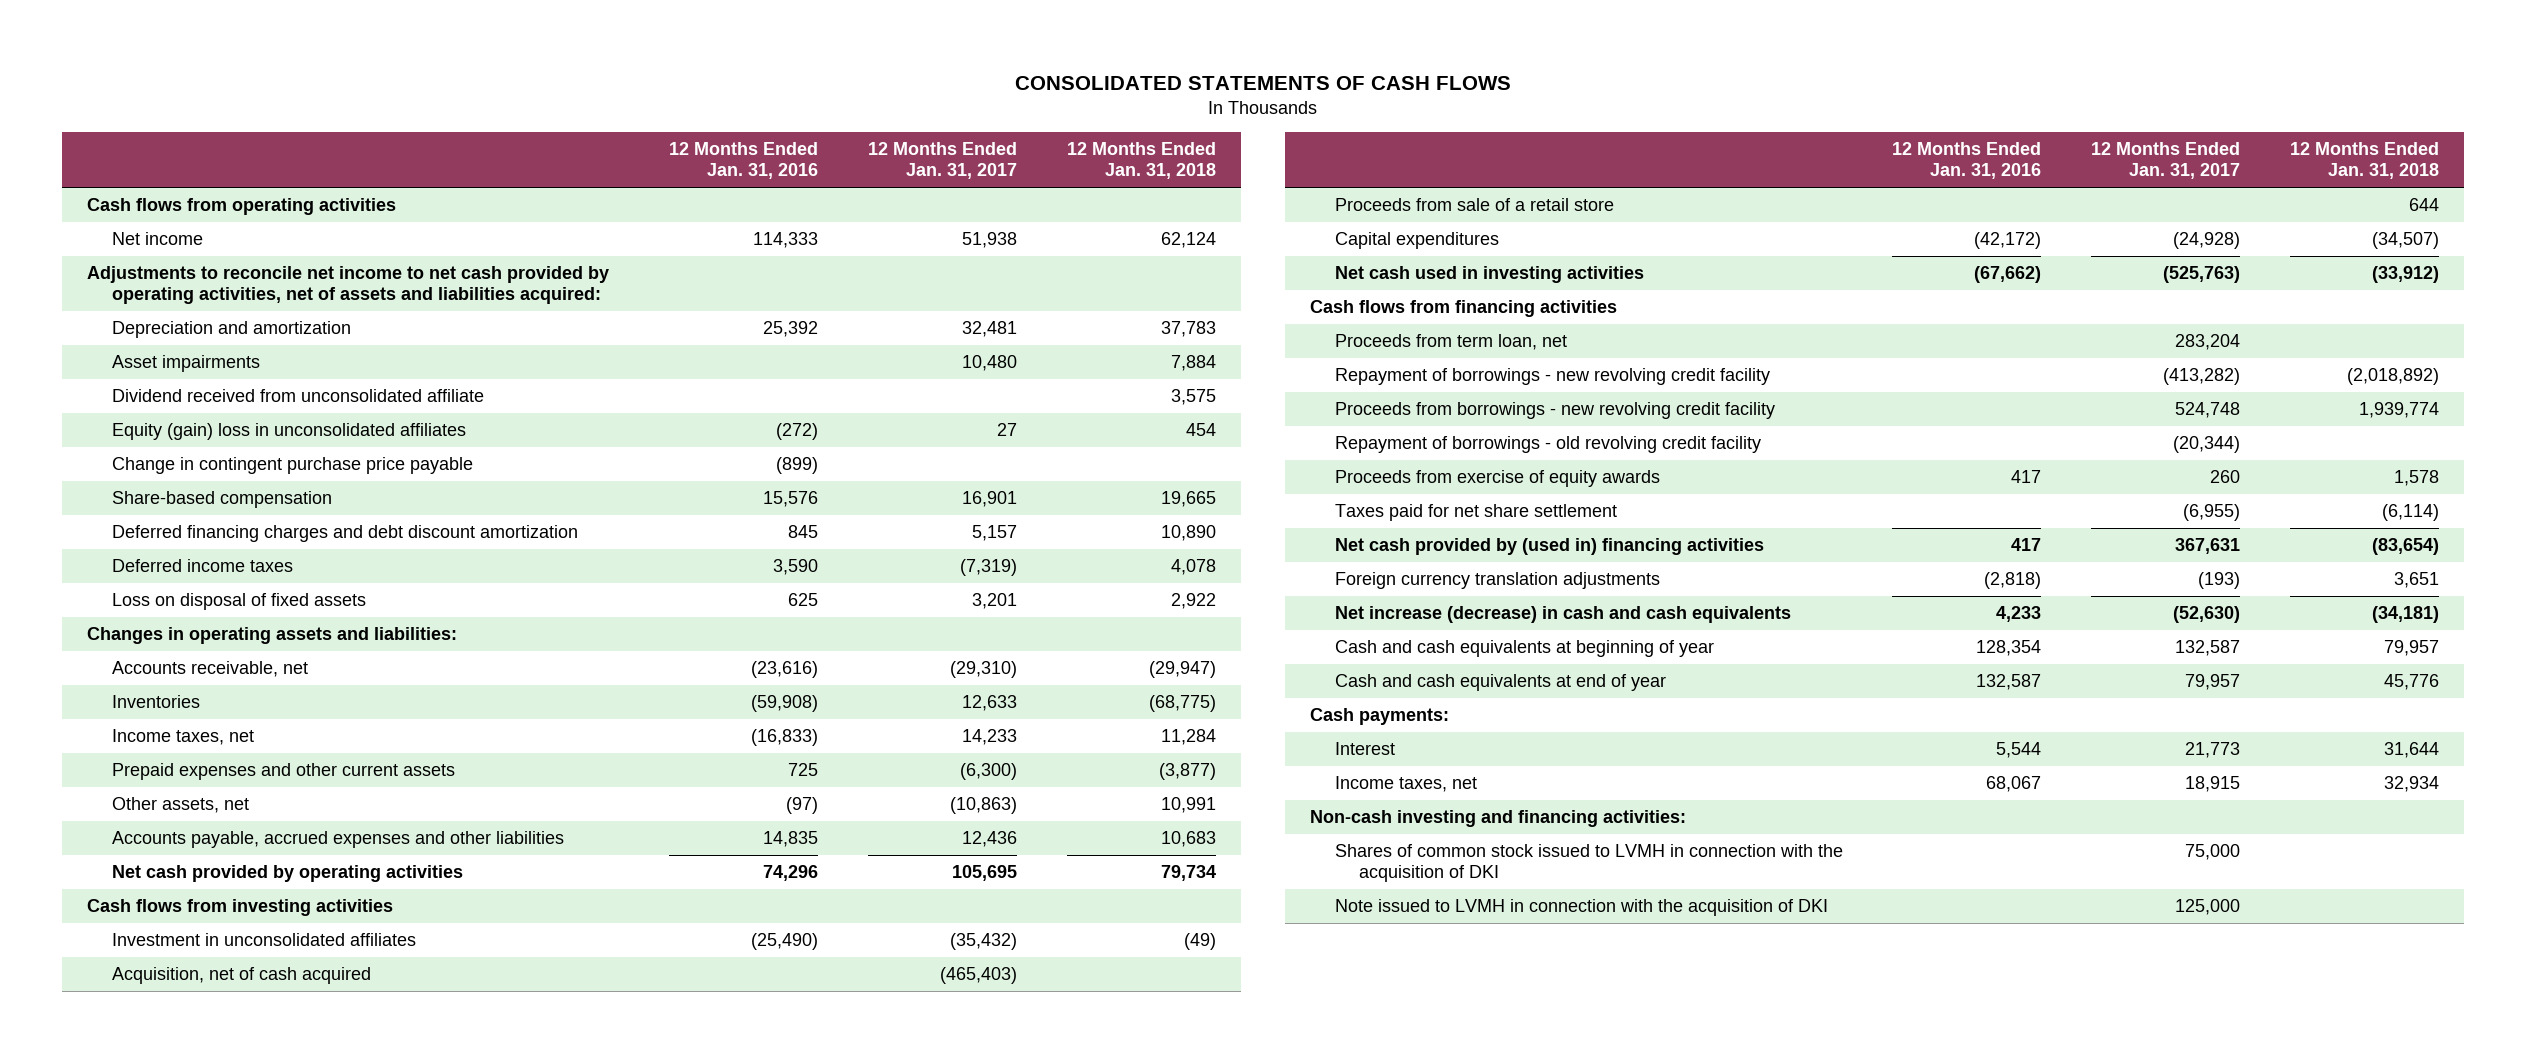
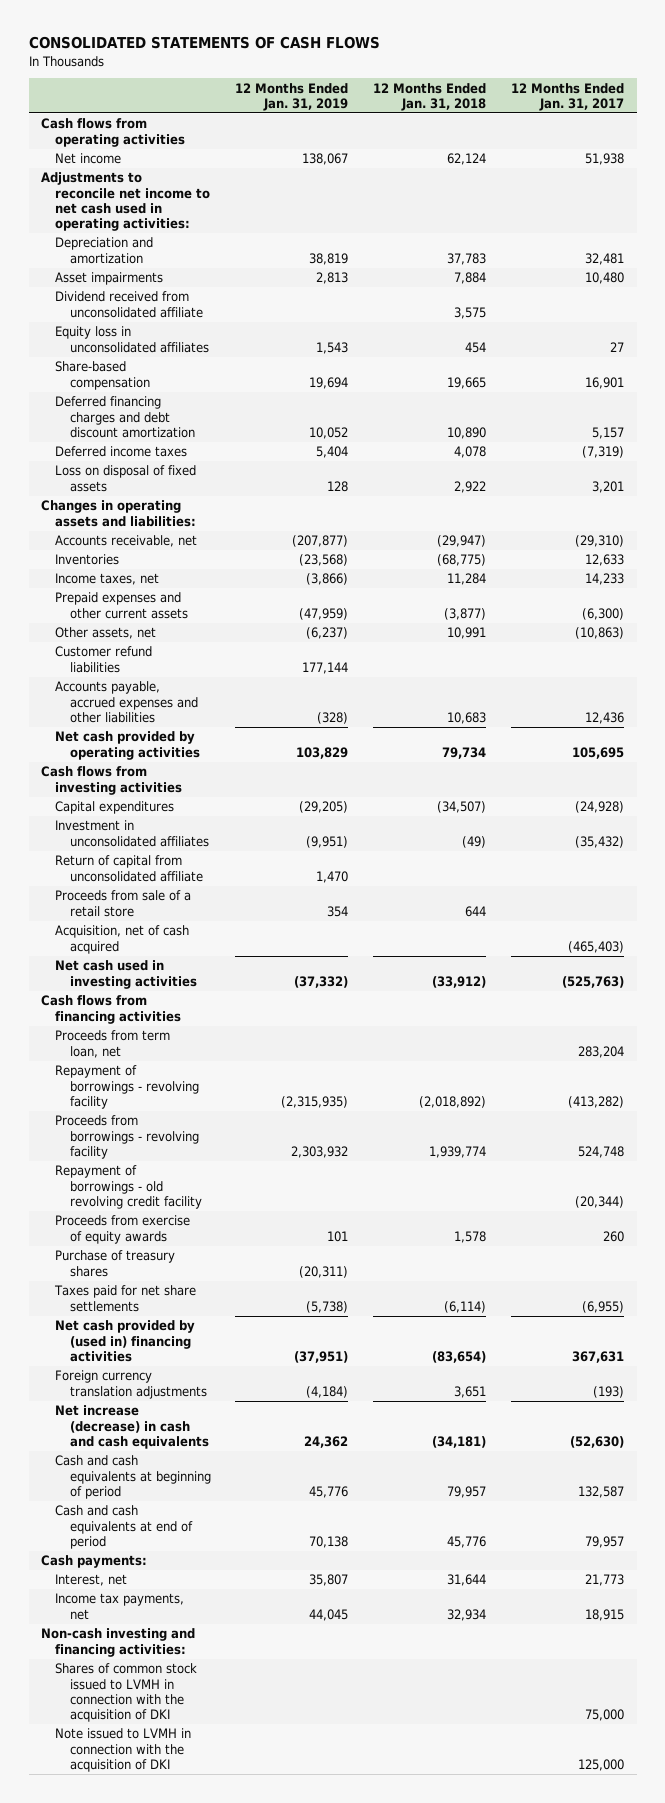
[669,142,819,180] 12 Months Ended Jan. 31, 2016 -> none
none -> [235,82,349,111] 12 Months Ended Jan. 31, 2019
[87,266,610,305] Adjustments to reconcile net income to net cash provided by operating activities, net of assets and liabilities acquired: -> [40,172,211,232] Adjustments to reconcile net income to net cash used in operating activities:
[111,457,473,475] Change in contingent purchase price payable -> none
[111,423,466,441] Equity (gain) loss in unconsolidated affiliates -> [55,326,209,353] Equity loss in unconsolidated affiliates
none -> [55,646,153,673] Customer refund liabilities
[1334,232,1499,250] Capital expenditures -> [55,801,175,815] Capital expenditures
none -> [55,855,203,882] Return of capital from unconsolidated affiliate
[111,967,371,985] Acquisition, net of cash acquired -> [55,925,190,954] Acquisition, net of cash acquired
[1334,368,1770,386] Repayment of borrowings - new revolving credit facility -> [55,1065,199,1109] Repayment of borrowings - revolving facility
[1334,402,1775,420] Proceeds from borrowings - new revolving credit facility -> [55,1115,199,1159] Proceeds from borrowings - revolving facility
none -> [55,1250,176,1277] Purchase of treasury shares
[1334,504,1617,522] Taxes paid for net share settlement -> [54,1285,197,1312] Taxes paid for net share settlements
[1334,640,1714,658] Cash and cash equivalents at beginning of year -> [55,1455,211,1499] Cash and cash equivalents at beginning of period
[1334,674,1666,692] Cash and cash equivalents at end of year -> [55,1505,193,1549] Cash and cash equivalents at end of period
[1334,742,1395,756] Interest -> [55,1574,128,1587] Interest, net
[1334,776,1477,793] Income taxes, net -> [55,1593,185,1620] Income tax payments, net

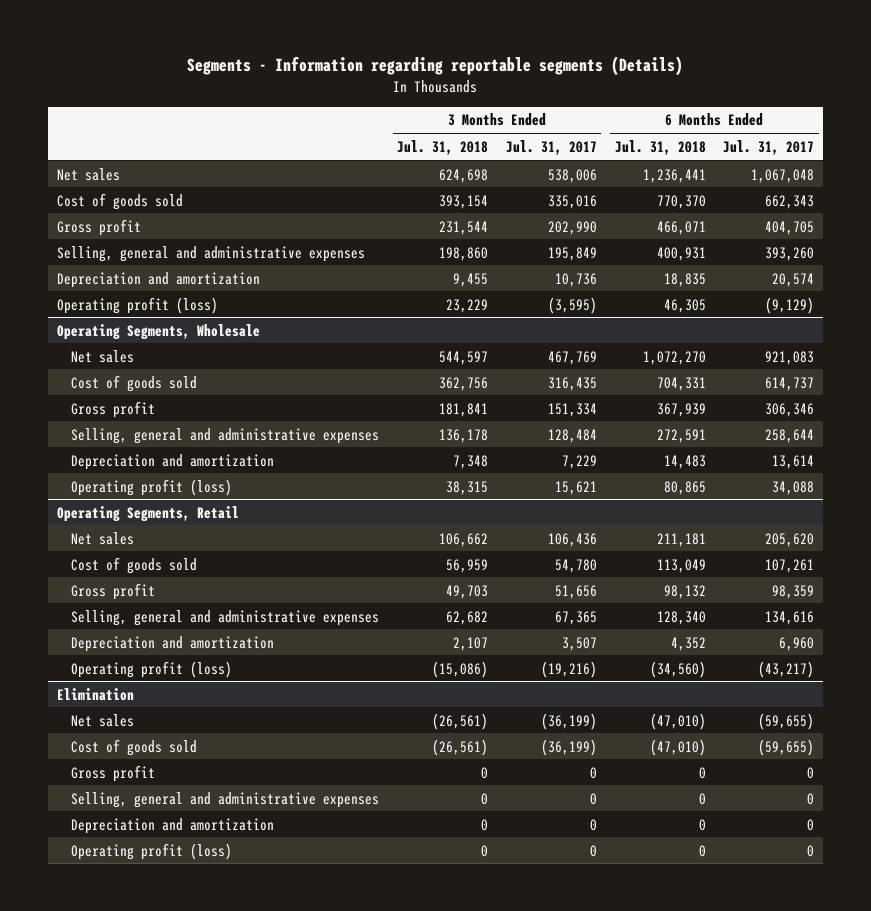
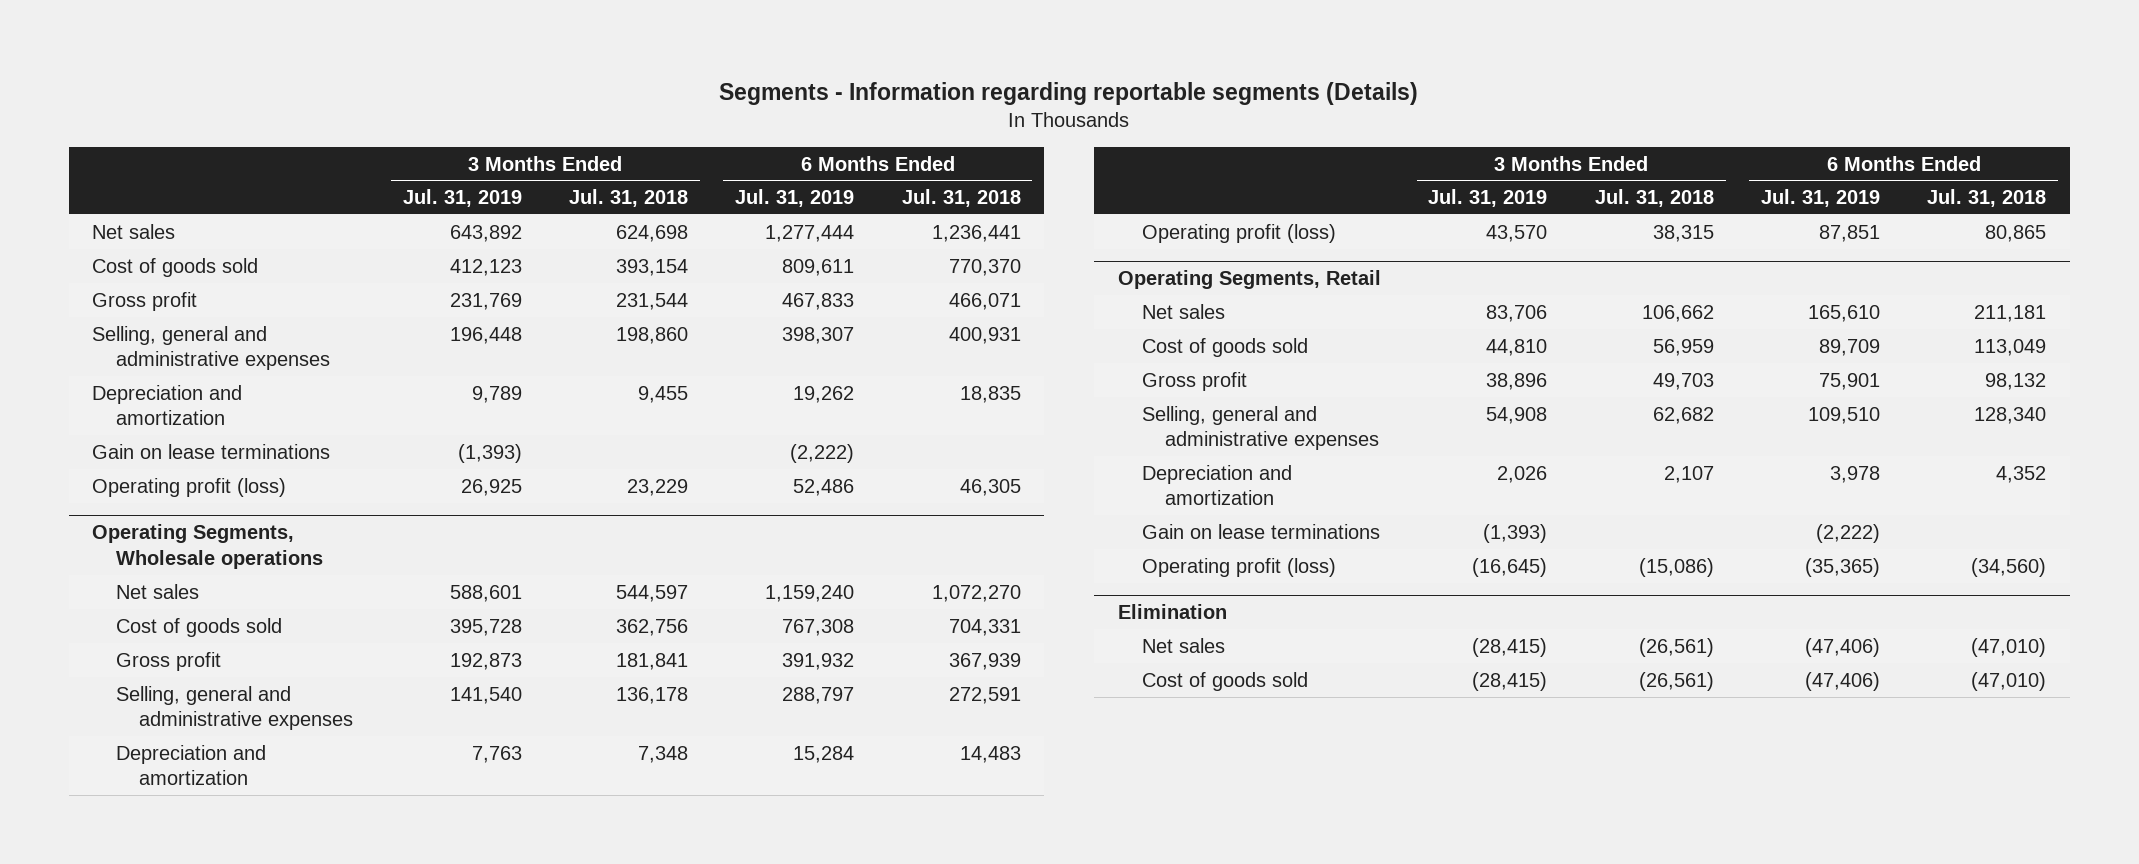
[505,139,597,155] Jul. 31, 2017 -> none
[723,139,815,155] Jul. 31, 2017 -> none
none -> [402,189,522,208] Jul. 31, 2019
none -> [735,189,855,208] Jul. 31, 2019
none -> [92,443,331,459] Gain on lease terminations
[56,323,260,340] Operating Segments, Wholesale -> [92,524,323,569] Operating Segments, Wholesale operations
none -> [1141,523,1380,539] Gain on lease terminations
[71,764,156,782] Gross profit -> none
[71,791,380,808] Selling, general and administrative expenses -> none
[71,817,275,834] Depreciation and amortization -> none
[71,842,233,860] Operating profit (loss) -> none

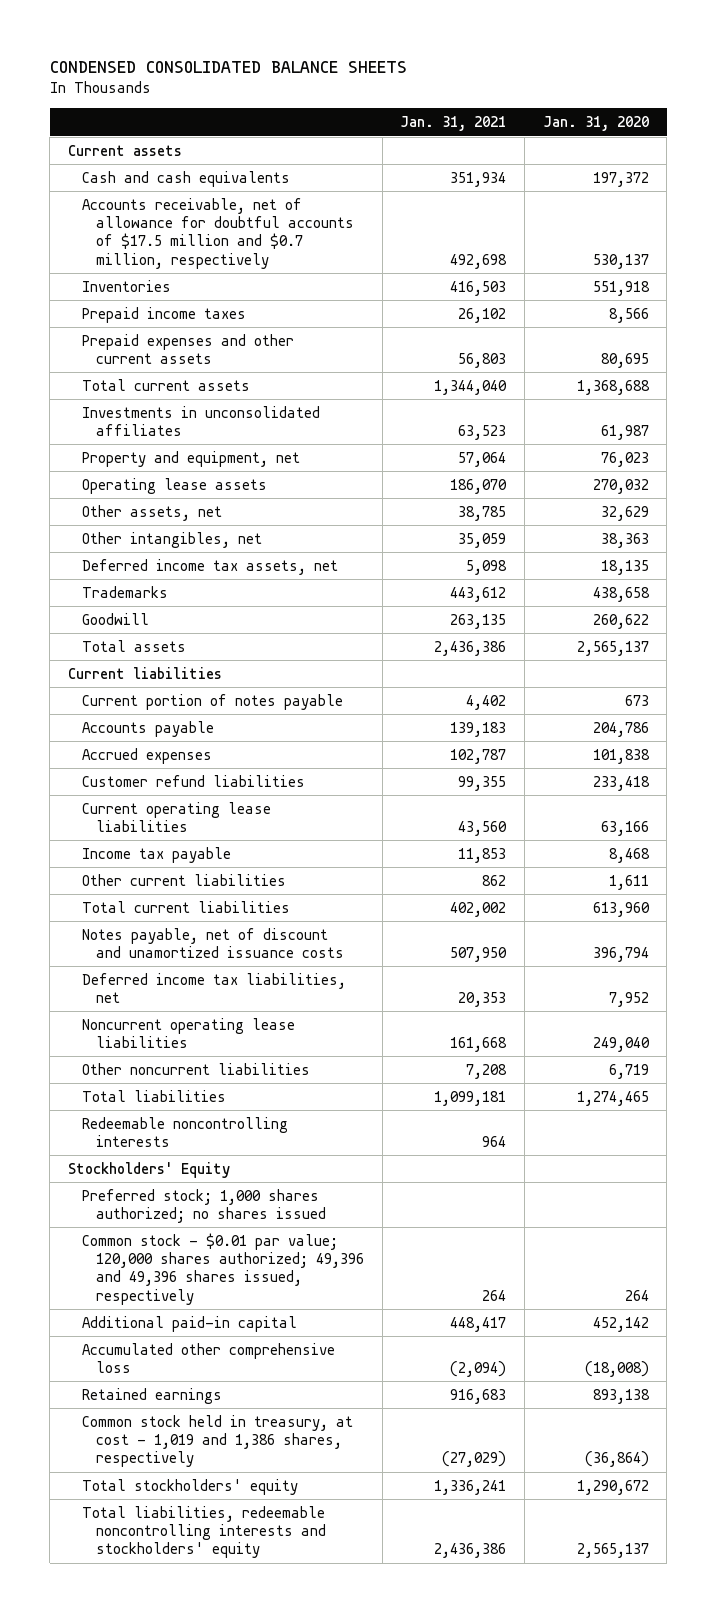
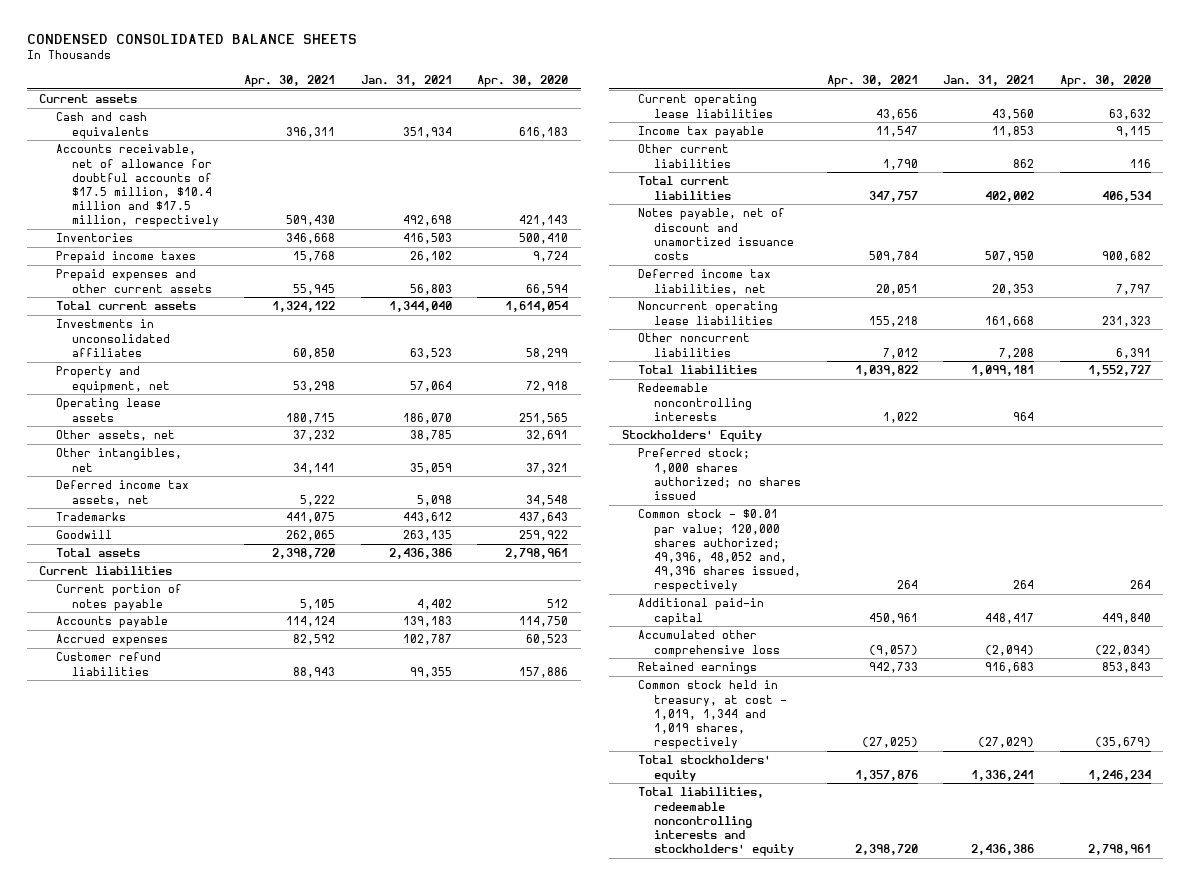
[542,116,649,132] Jan. 31, 2020 -> none
none -> [244,74,336,87] Apr. 30, 2021
none -> [477,74,569,87] Apr. 30, 2020
[82,197,354,269] Accounts receivable, net of allowance for doubtful accounts of $17.5 million and $0.7 million, respectively -> [55,144,220,228] Accounts receivable, net of allowance for doubtful accounts of $17.5 million, $10.4 million and $17.5 million, respectively
[82,1232,364,1305] Common stock - $0.01 par value; 120,000 shares authorized; 49,396 and 49,396 shares issued, respectively -> [638,509,802,593] Common stock - $0.01 par value; 120,000 shares authorized; 49,396, 48,052 and, 49,396 shares issued, respectively
[82,1414,354,1468] Common stock held in treasury, at cost - 1,019 and 1,386 shares, respectively -> [638,680,788,750] Common stock held in treasury, at cost - 1,019, 1,344 and 1,019 shares, respectively

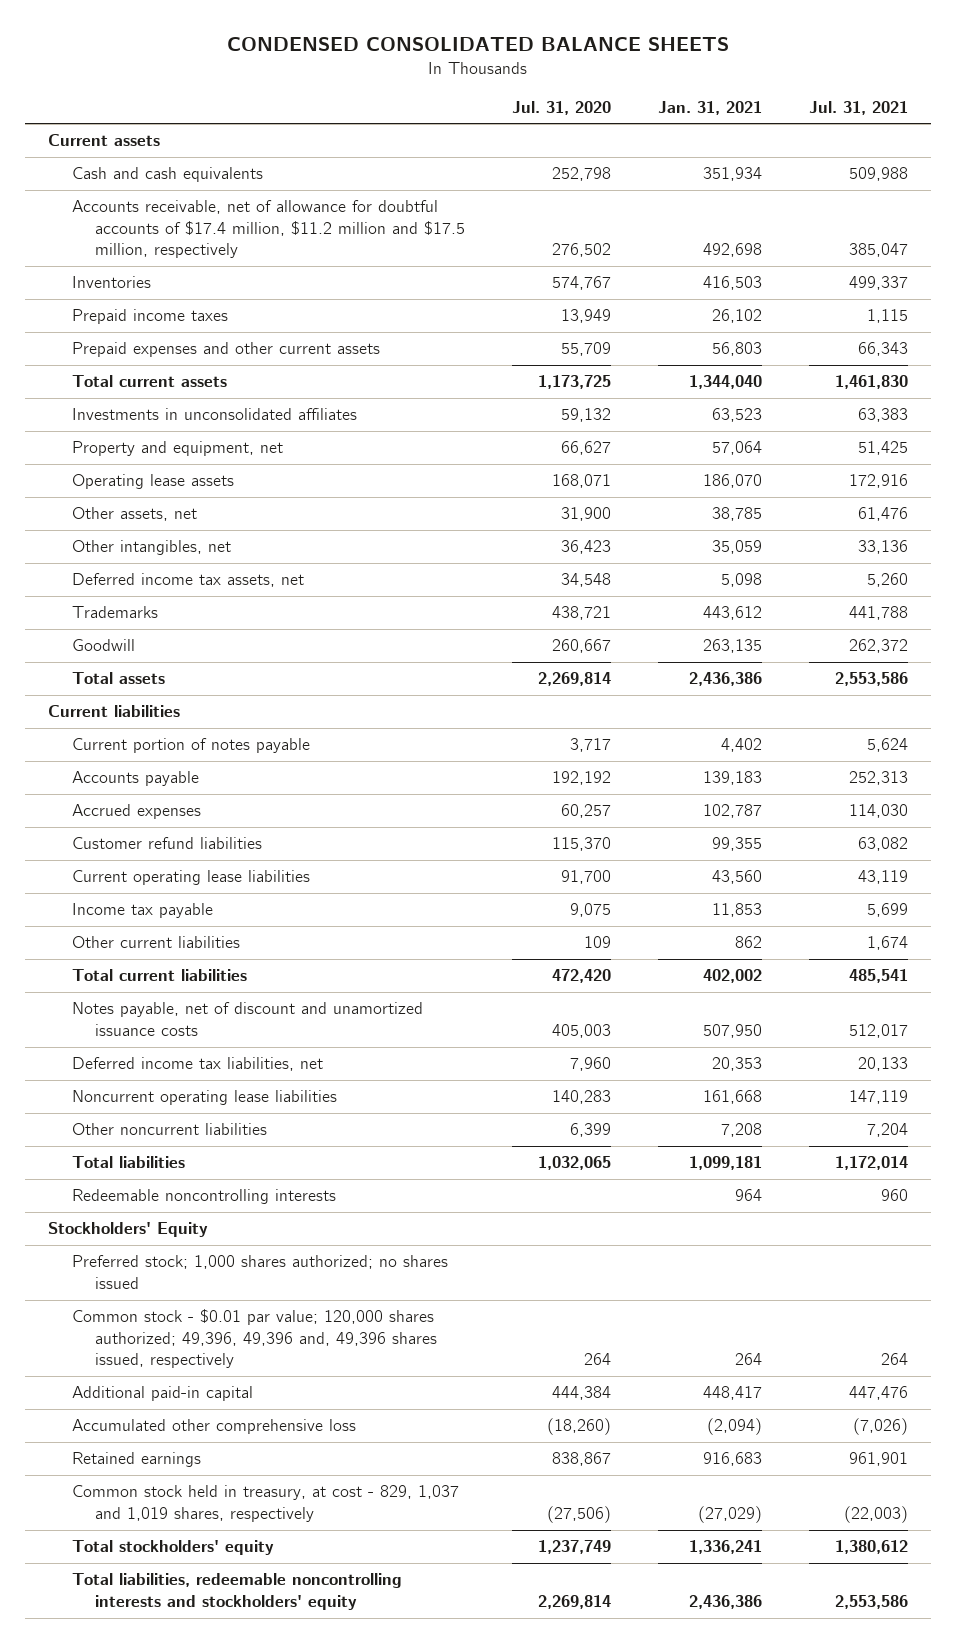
[244,74,336,87] Apr. 30, 2021 -> none
[477,74,569,87] Apr. 30, 2020 -> none
none -> [512,100,612,115] Jul. 31, 2020
none -> [808,100,908,115] Jul. 31, 2021
[55,144,220,228] Accounts receivable, net of allowance for doubtful accounts of $17.5 million, $10.4 million and $17.5 million, respectively -> [71,200,466,259] Accounts receivable, net of allowance for doubtful accounts of $17.4 million, $11.2 million and $17.5 million, respectively
[638,509,802,593] Common stock - $0.01 par value; 120,000 shares authorized; 49,396, 48,052 and, 49,396 shares issued, respectively -> [71,1309,438,1369] Common stock - $0.01 par value; 120,000 shares authorized; 49,396, 49,396 and, 49,396 shares issued, respectively
[638,680,788,750] Common stock held in treasury, at cost - 1,019, 1,344 and 1,019 shares, respectively -> [71,1485,459,1522] Common stock held in treasury, at cost - 829, 1,037 and 1,019 shares, respectively

